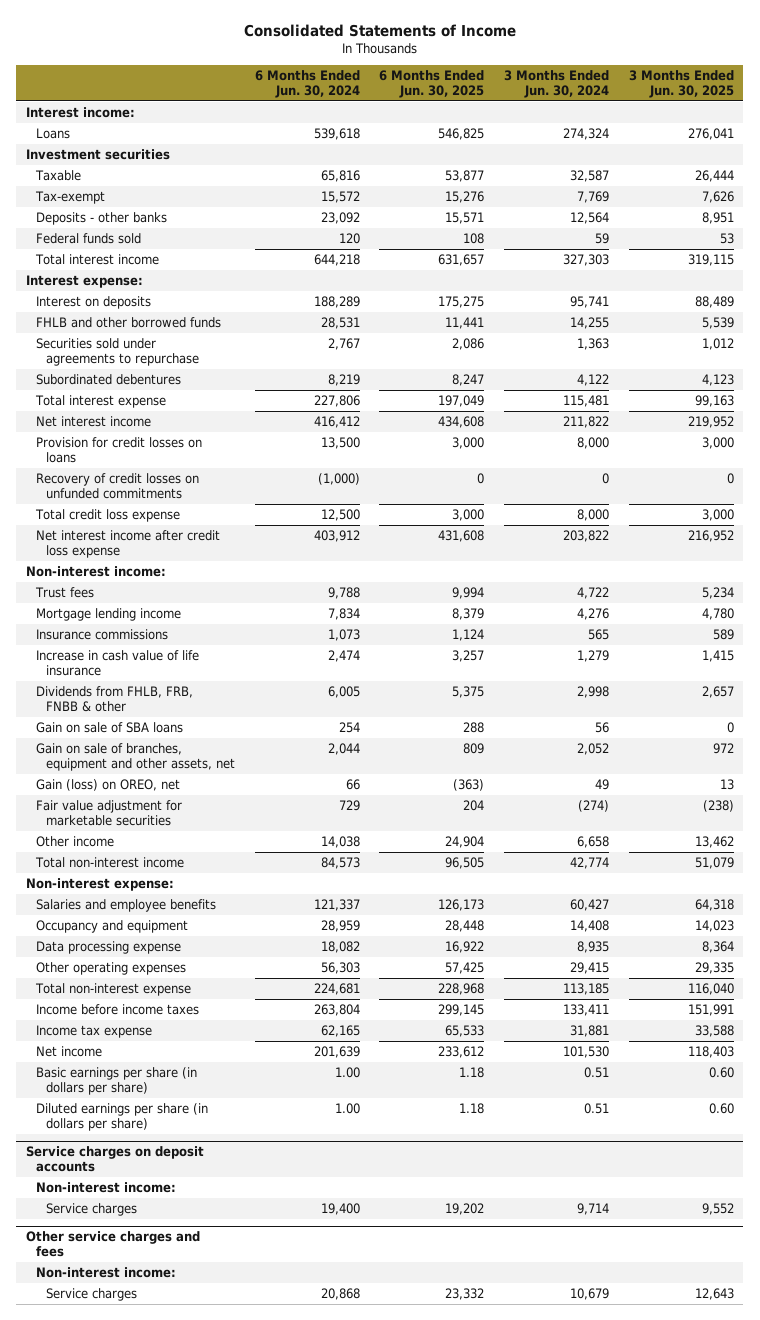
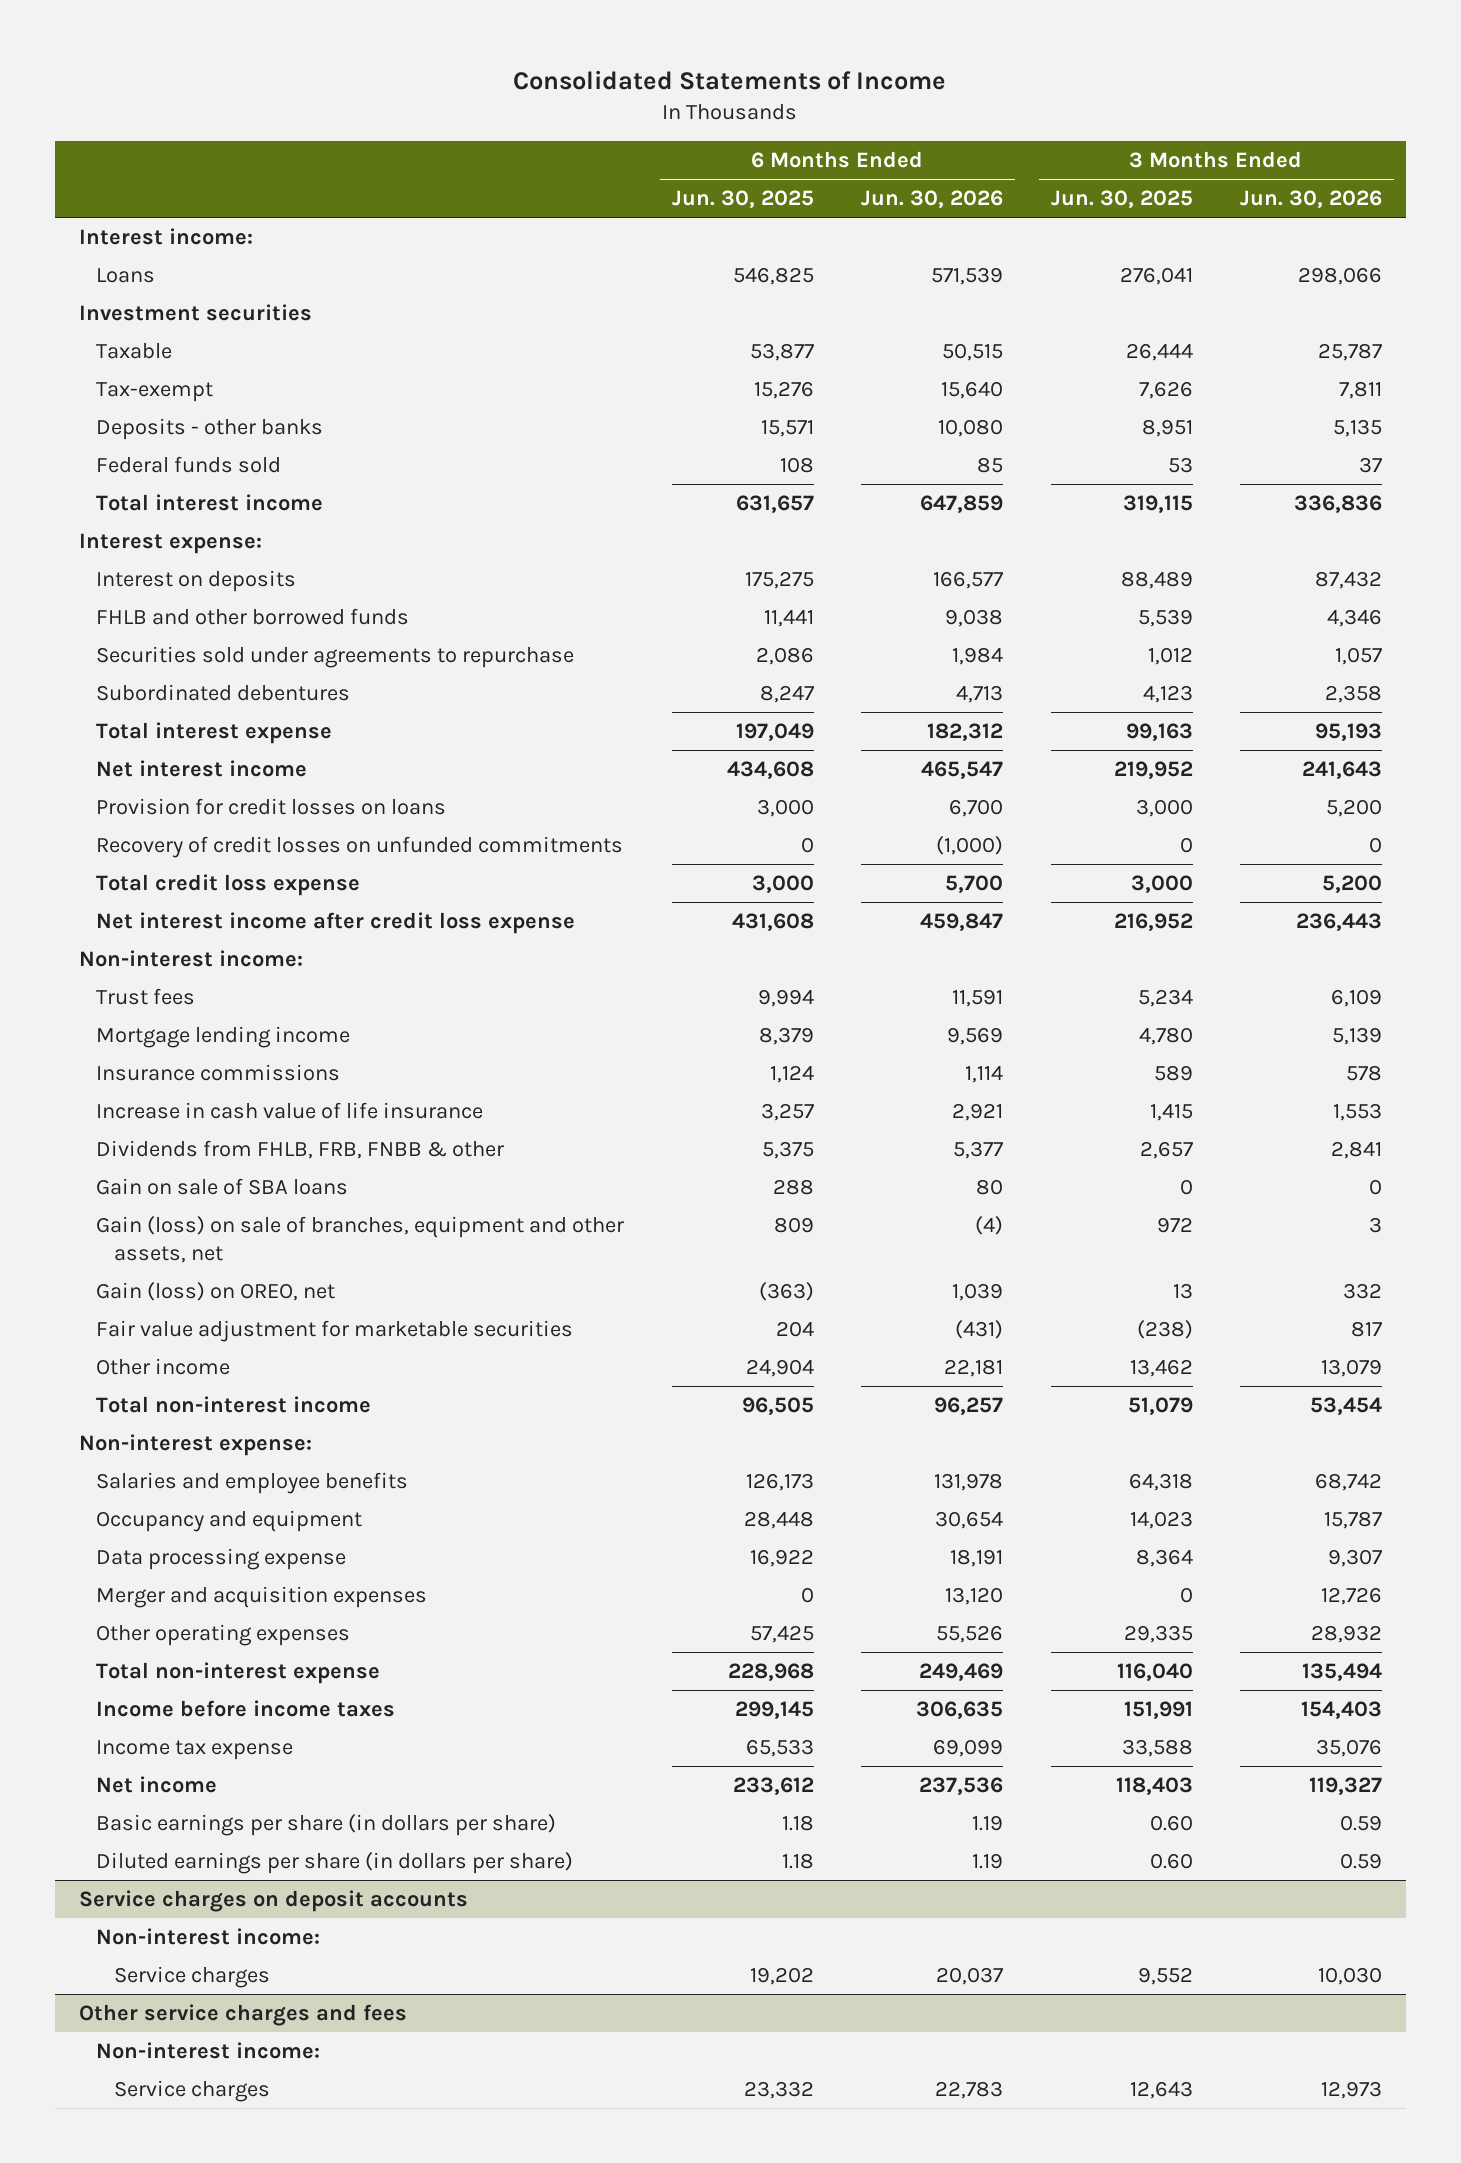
[254,69,360,98] 6 Months Ended Jun. 30, 2024 -> none
[503,69,609,98] 3 Months Ended Jun. 30, 2024 -> none
none -> [861,190,1004,209] Jun. 30, 2026
none -> [1239,190,1382,209] Jun. 30, 2026
[36,742,236,771] Gain on sale of branches, equipment and other assets, net -> [96,1215,625,1264] Gain (loss) on sale of branches, equipment and other assets, net
none -> [96,1585,428,1608] Merger and acquisition expenses

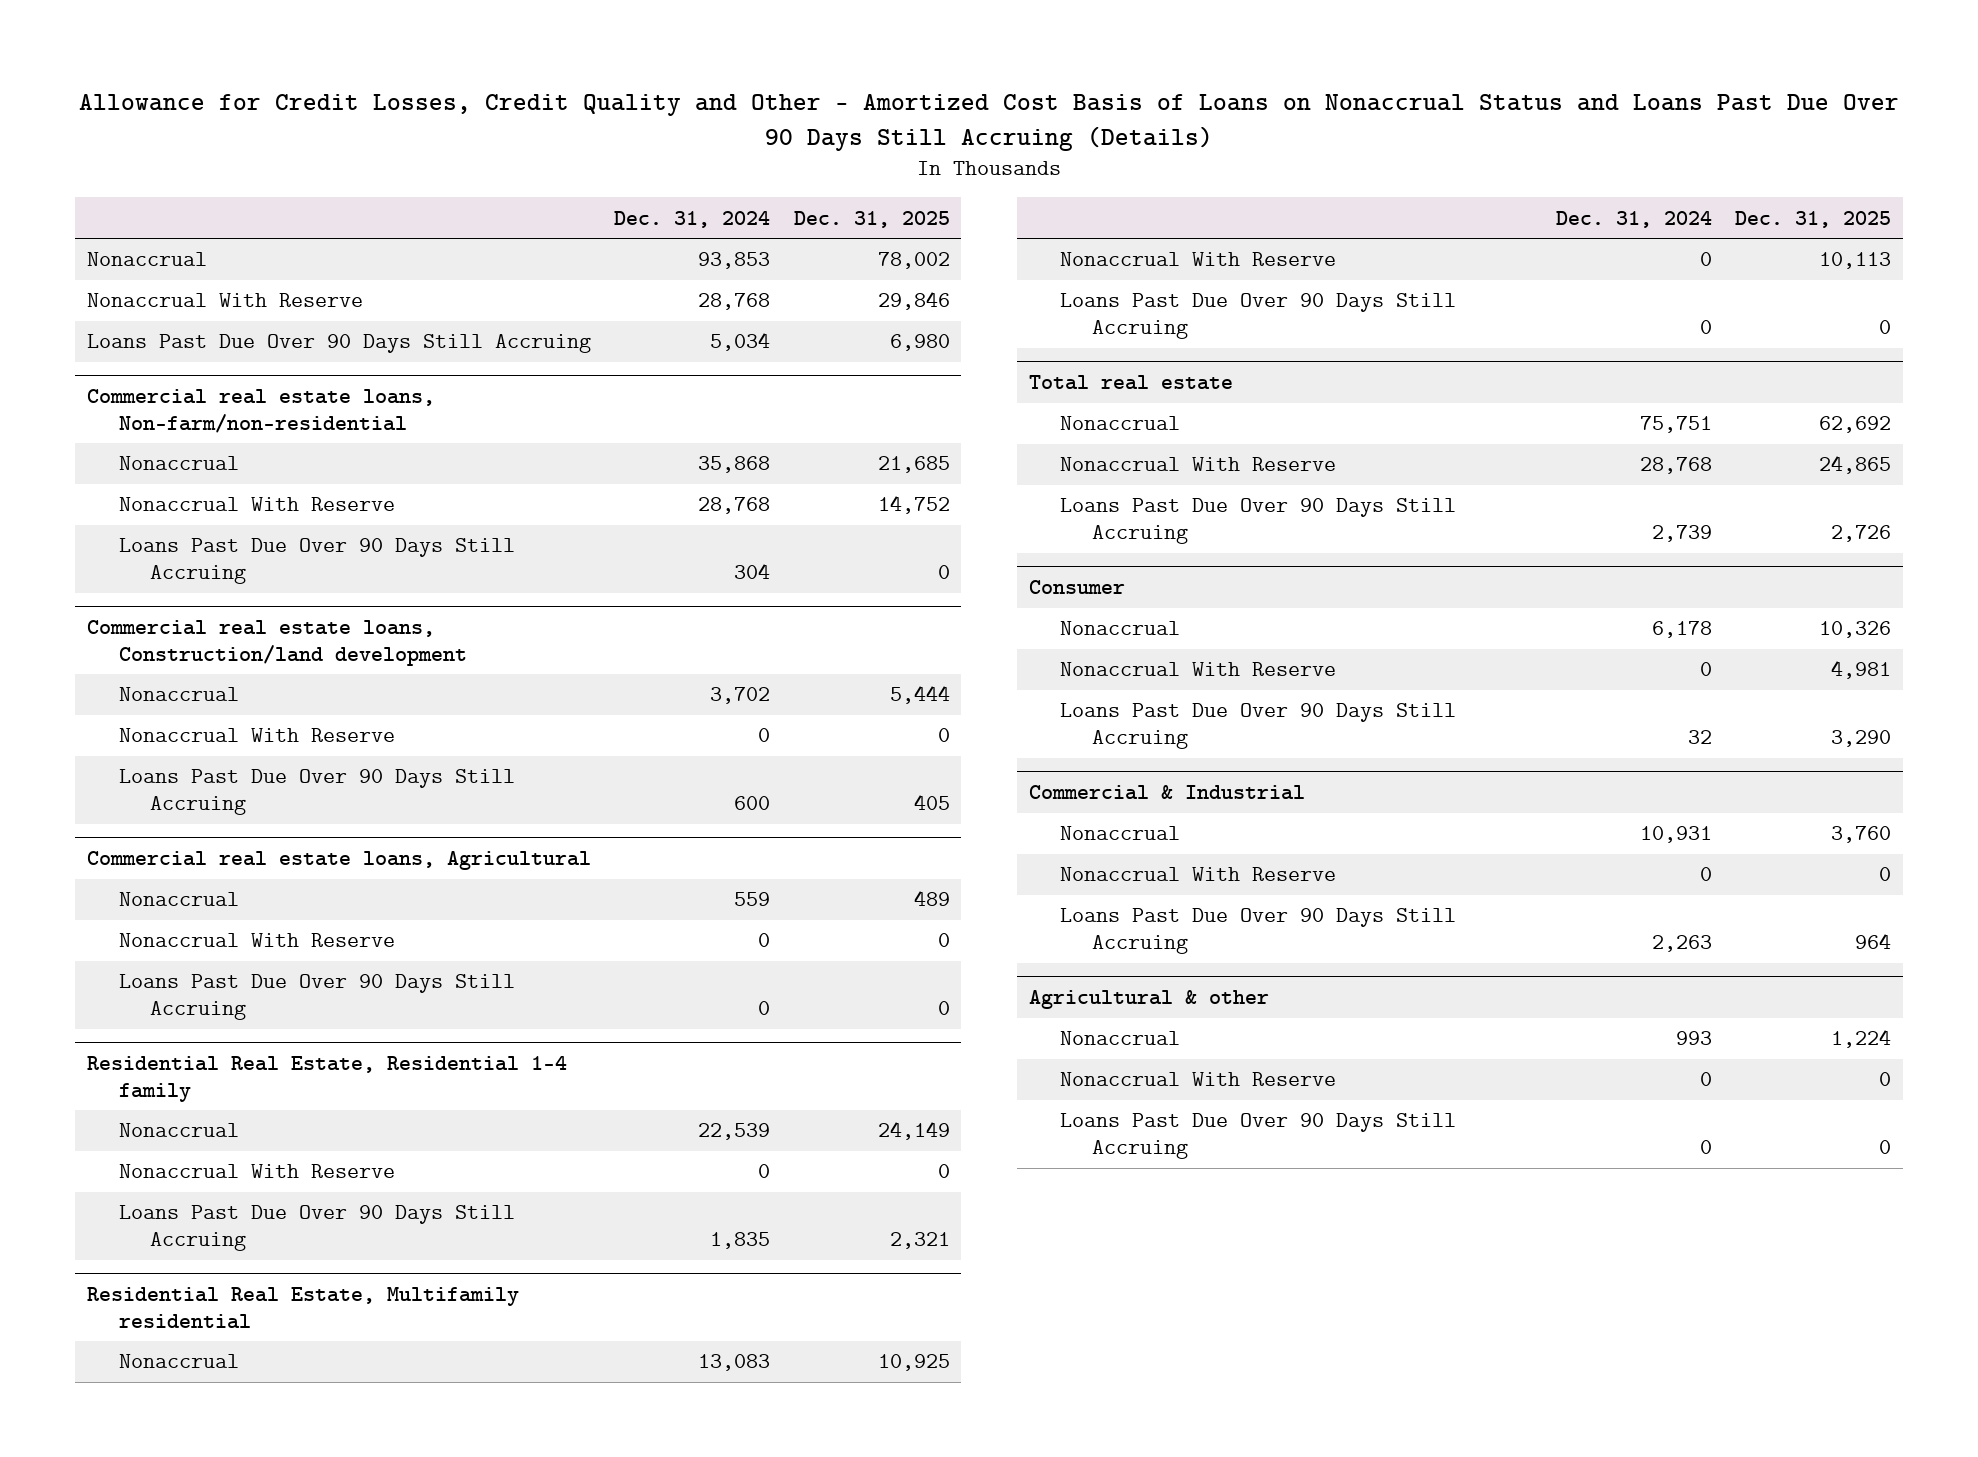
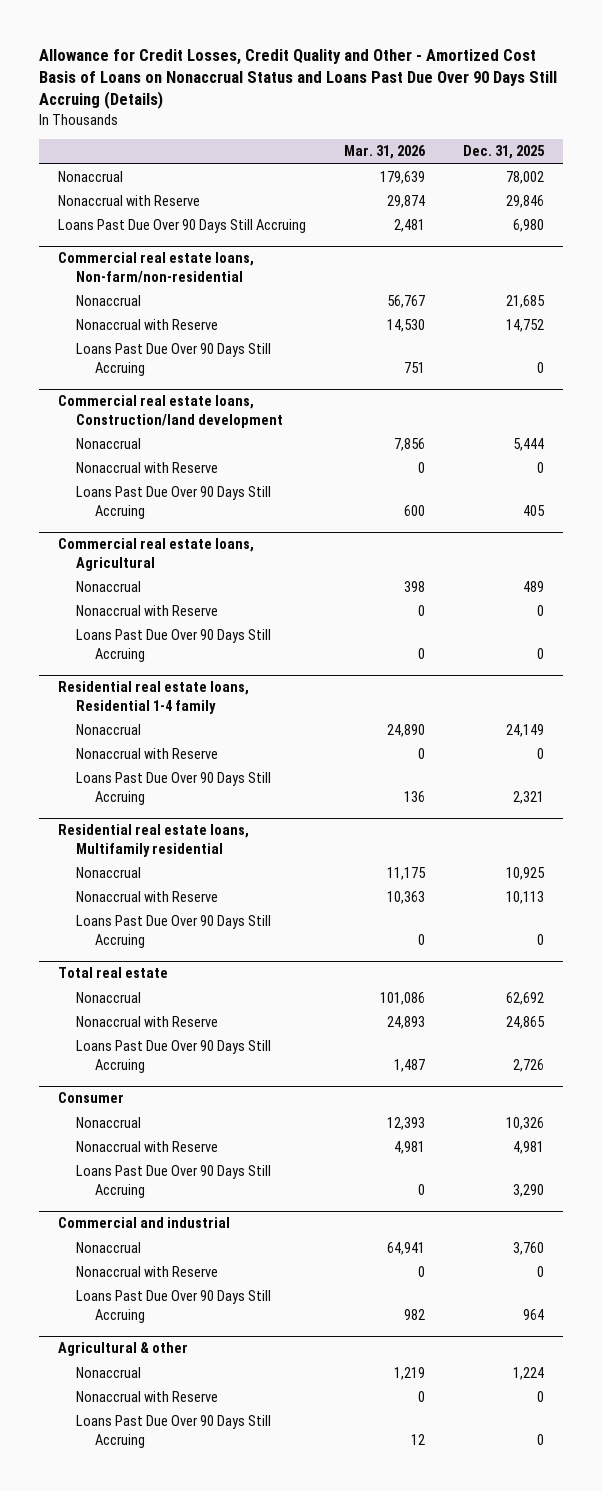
[614,210,771,228] Dec. 31, 2024 -> none
none -> [344,145,427,160] Mar. 31, 2026
[87,293,364,308] Nonaccrual With Reserve -> [57,195,200,207] Nonaccrual with Reserve
[118,497,395,512] Nonaccrual With Reserve -> [76,319,219,331] Nonaccrual with Reserve
[118,728,395,743] Nonaccrual With Reserve -> [76,462,219,474] Nonaccrual with Reserve
[118,933,395,948] Nonaccrual With Reserve -> [76,605,219,617] Nonaccrual with Reserve
[87,1055,568,1102] Residential Real Estate, Residential 1-4 family -> [57,681,249,714] Residential real estate loans, Residential 1-4 family
[118,1164,395,1179] Nonaccrual With Reserve -> [76,748,219,760] Nonaccrual with Reserve
[87,1286,520,1329] Residential Real Estate, Multifamily residential -> [57,824,249,857] Residential real estate loans, Multifamily residential
[1060,252,1337,267] Nonaccrual With Reserve -> [76,891,219,903] Nonaccrual with Reserve
[1060,457,1337,472] Nonaccrual With Reserve -> [76,1016,219,1028] Nonaccrual with Reserve
[1060,662,1337,677] Nonaccrual With Reserve -> [76,1141,219,1153] Nonaccrual with Reserve
[1028,784,1305,800] Commercial & Industrial -> [57,1217,230,1229] Commercial and industrial
[1060,867,1337,882] Nonaccrual With Reserve -> [76,1266,219,1278] Nonaccrual with Reserve
[1060,1072,1337,1087] Nonaccrual With Reserve -> [76,1391,219,1403] Nonaccrual with Reserve

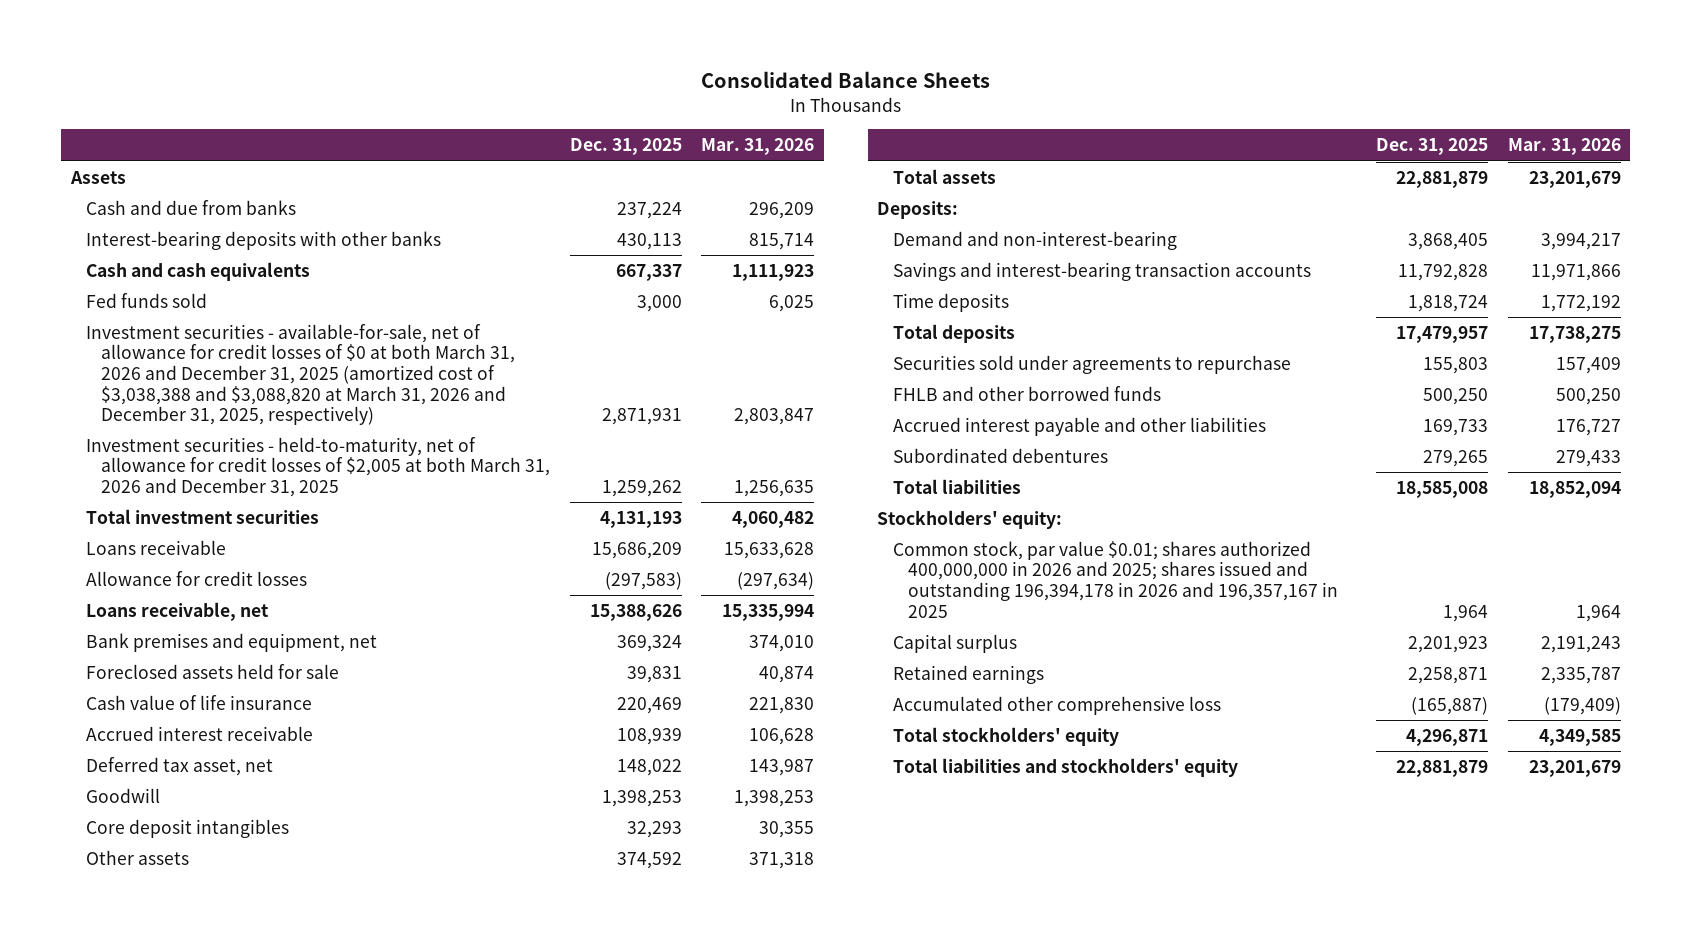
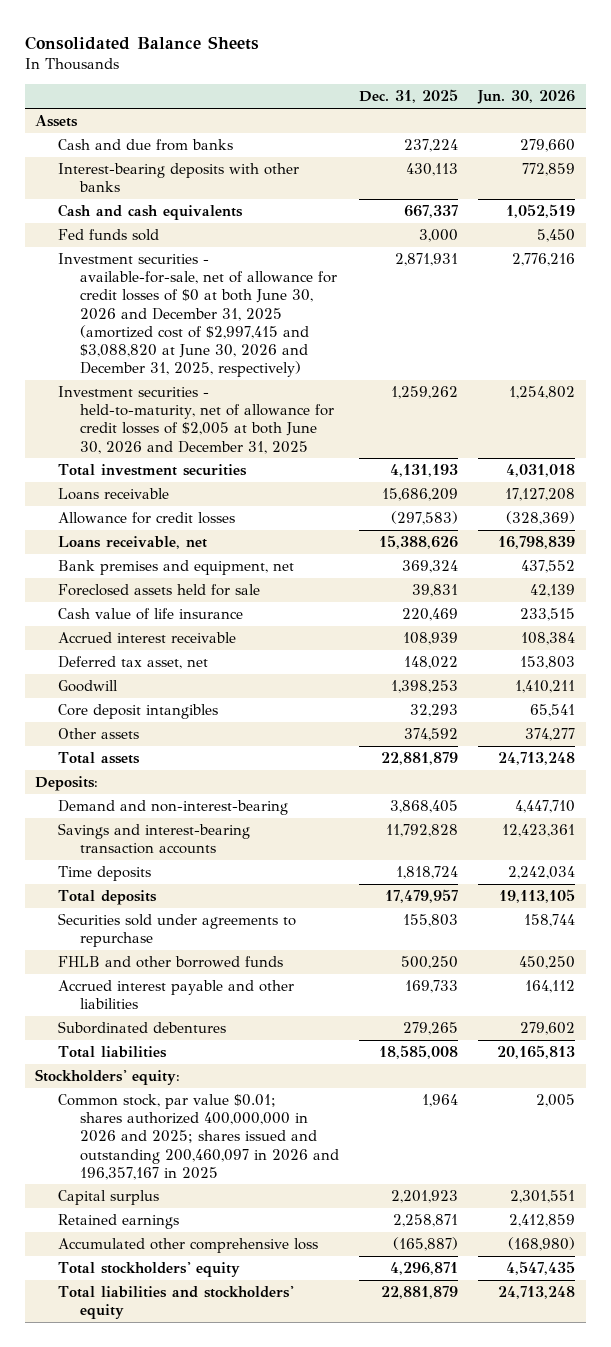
[700,138,814,156] Mar. 31, 2026 -> none
none -> [477,90,576,105] Jun. 30, 2026
[85,323,516,426] Investment securities - available-for-sale, net of allowance for credit losses of $0 at both March 31, 2026 and December 31, 2025 (amortized cost of $3,038,388 and $3,088,820 at March 31, 2026 and December 31, 2025, respectively) -> [57,253,338,377] Investment securities - available-for-sale, net of allowance for credit losses of $0 at both June 30, 2026 and December 31, 2025 (amortized cost of $2,997,415 and $3,088,820 at June 30, 2026 and December 31, 2025, respectively)
[85,436,551,498] Investment securities - held-to-maturity, net of allowance for credit losses of $2,005 at both March 31, 2026 and December 31, 2025 -> [57,386,335,454] Investment securities - held-to-maturity, net of allowance for credit losses of $2,005 at both June 30, 2026 and December 31, 2025
[892,540,1338,618] Common stock, par value $0.01; shares authorized 400,000,000 in 2026 and 2025; shares issued and outstanding 196,394,178 in 2026 and 196,357,167 in 2025 -> [57,1094,340,1180] Common stock, par value $0.01; shares authorized 400,000,000 in 2026 and 2025; shares issued and outstanding 200,460,097 in 2026 and 196,357,167 in 2025

